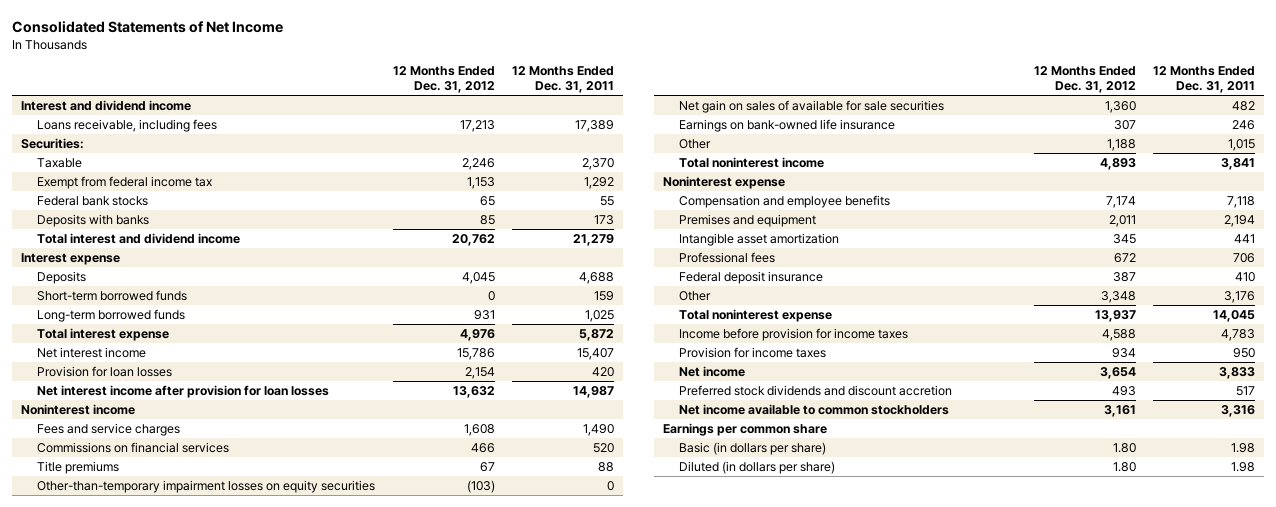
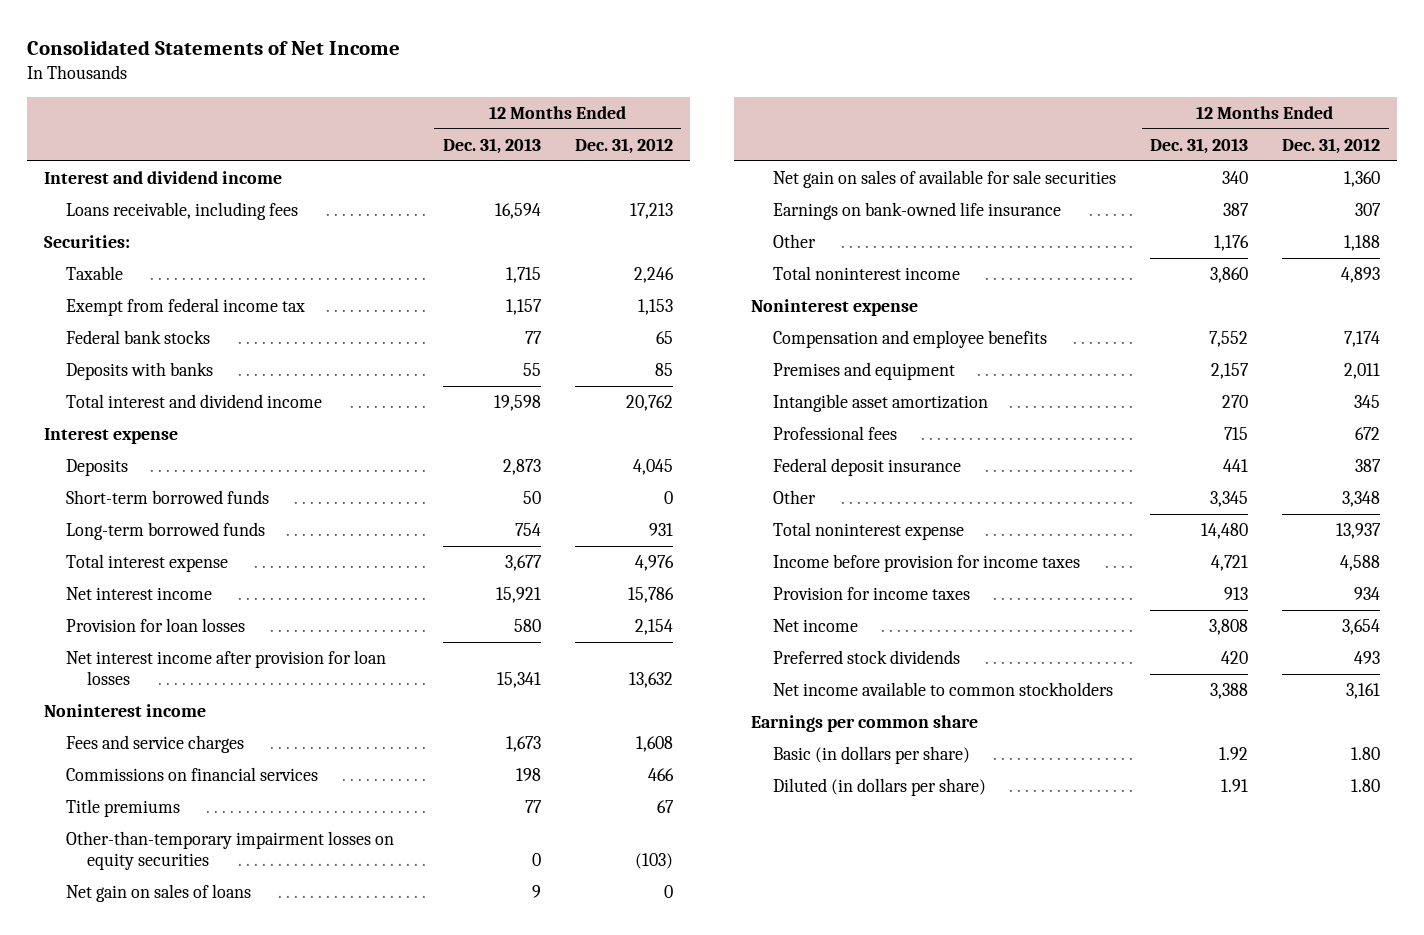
[511,66,614,93] 12 Months Ended Dec. 31, 2011 -> none
none -> [442,137,541,154] Dec. 31, 2013
none -> [65,884,251,903] Net gain on sales of loans
[678,385,952,397] Preferred stock dividends and discount accretion -> [773,650,961,665] Preferred stock dividends

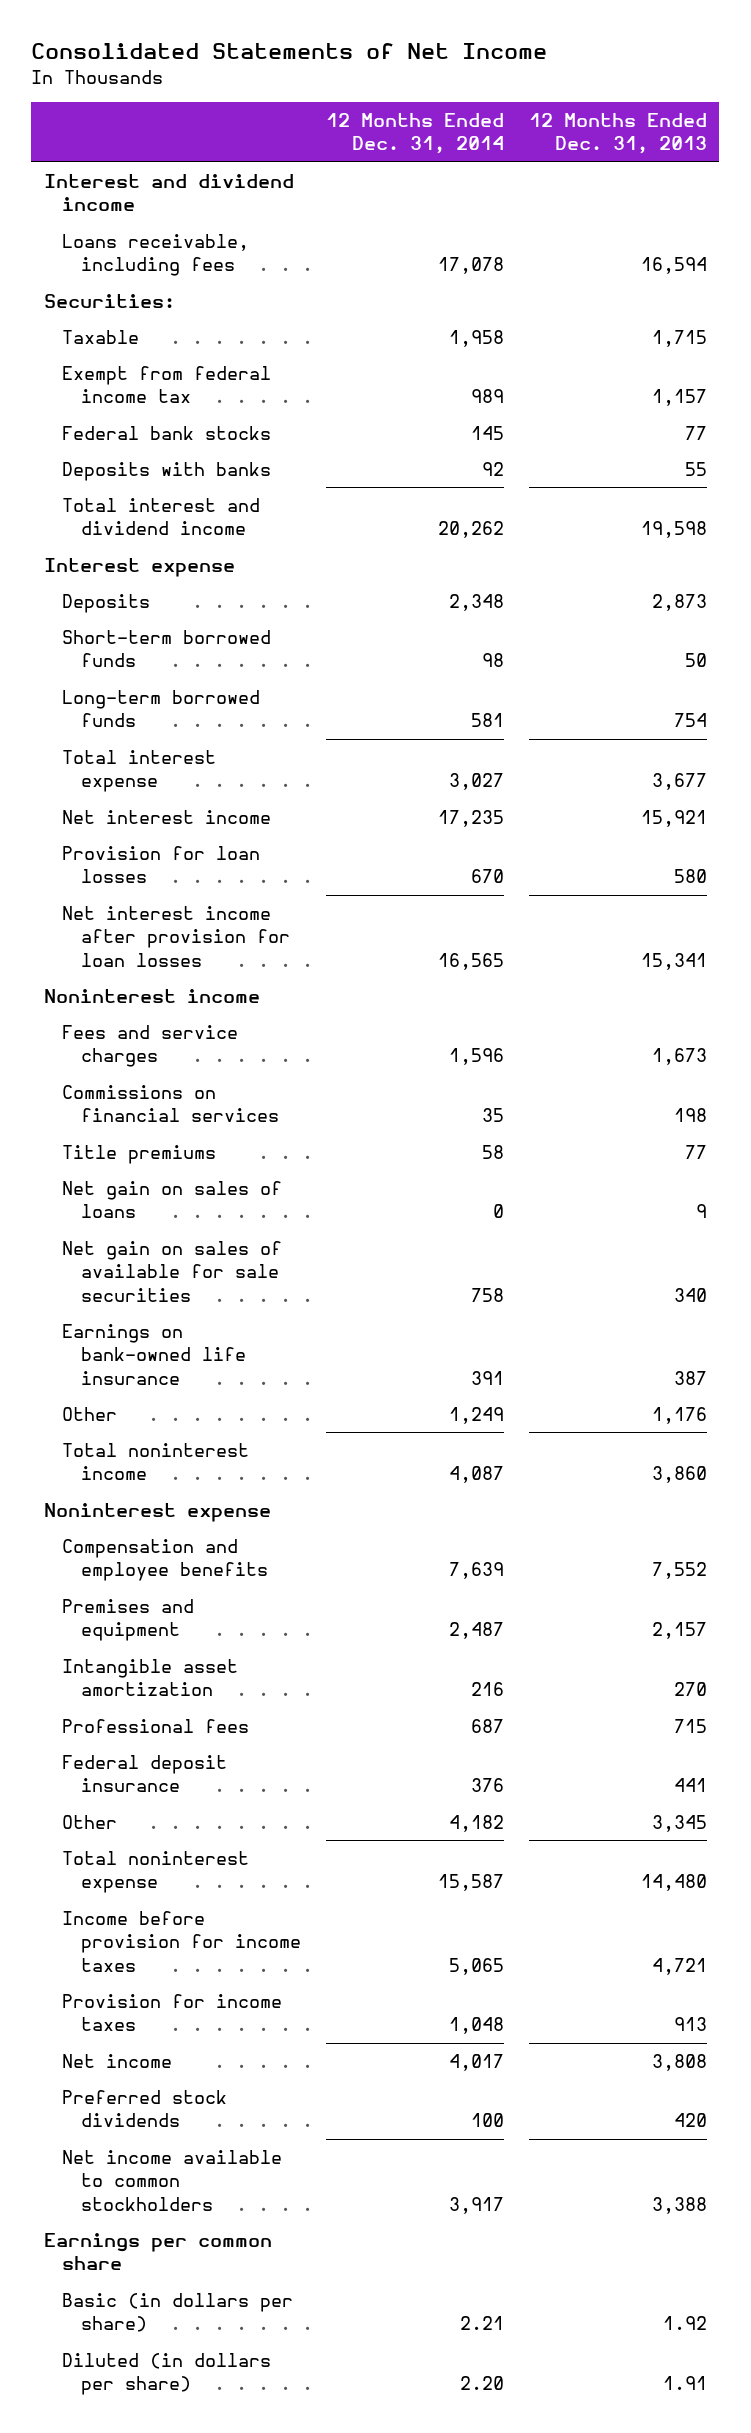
[574,137,673,154] Dec. 31, 2012 -> none
none -> [325,112,504,155] 12 Months Ended Dec. 31, 2014
[65,831,394,871] Other-than-temporary impairment losses on equity securities -> none

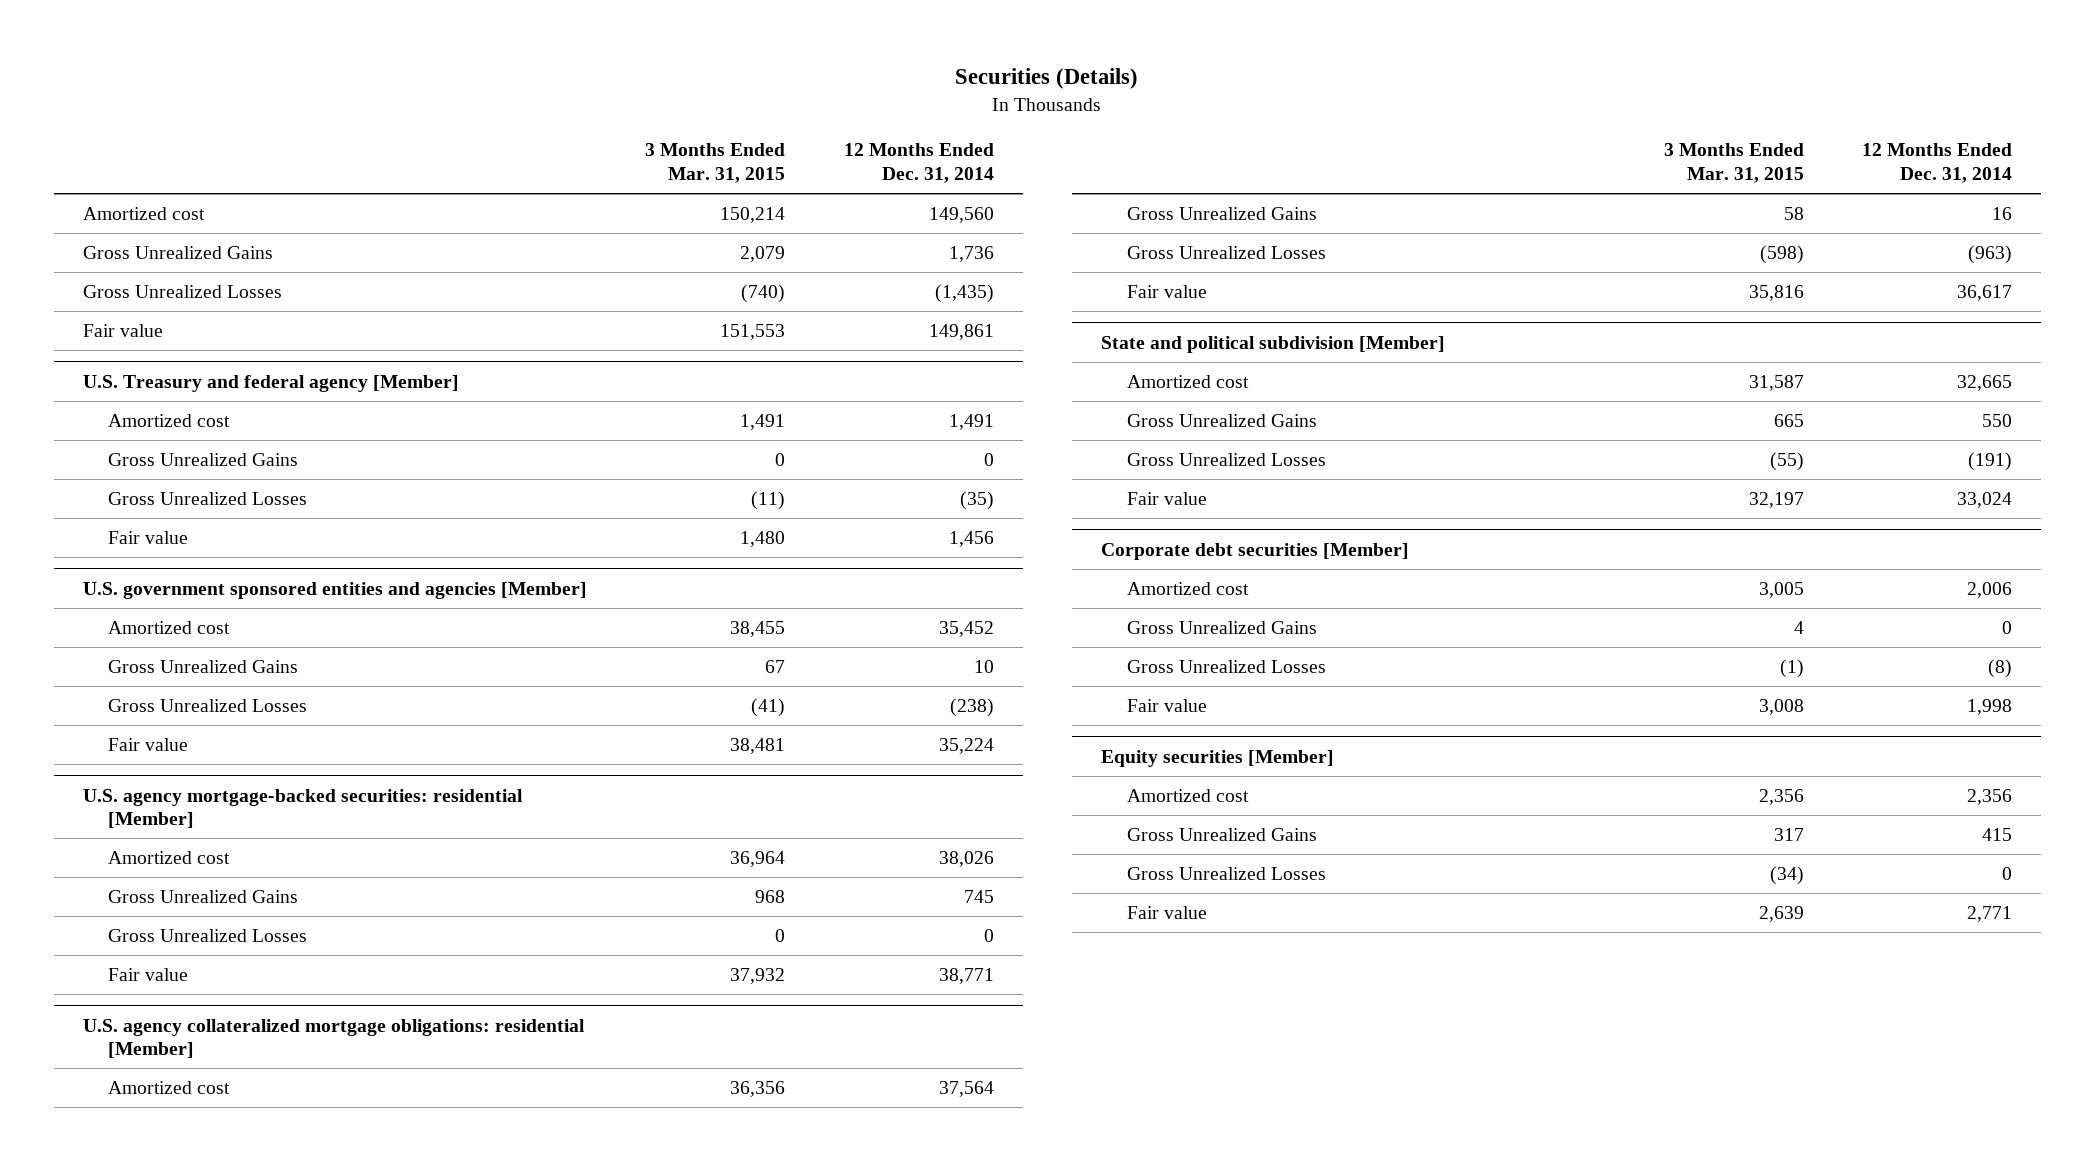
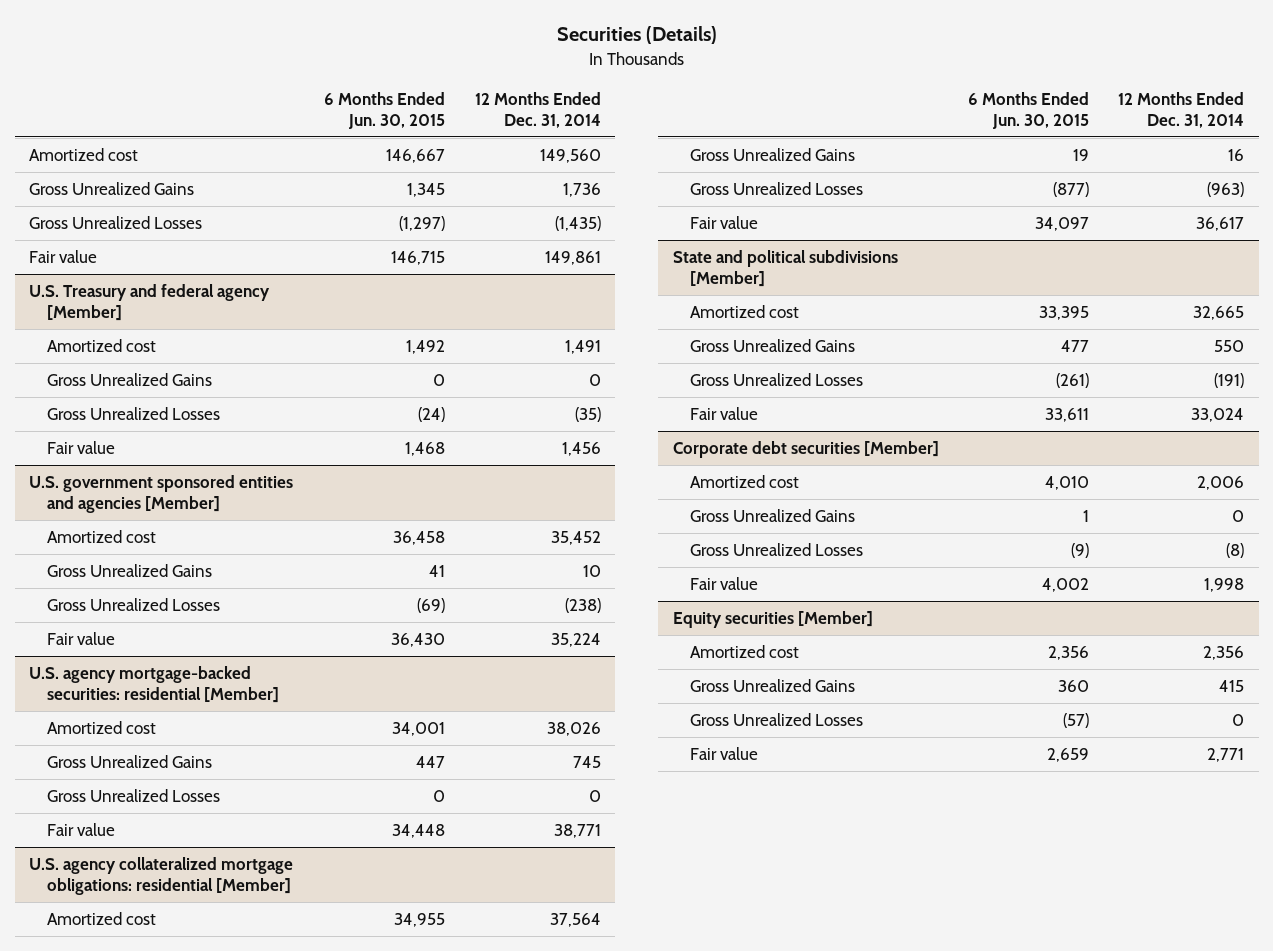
[645,143,786,184] 3 Months Ended Mar. 31, 2015 -> none
none -> [324,91,446,129] 6 Months Ended Jun. 30, 2015
[1101,335,1446,353] State and political subdivision [Member] -> [672,250,898,288] State and political subdivisions [Member]

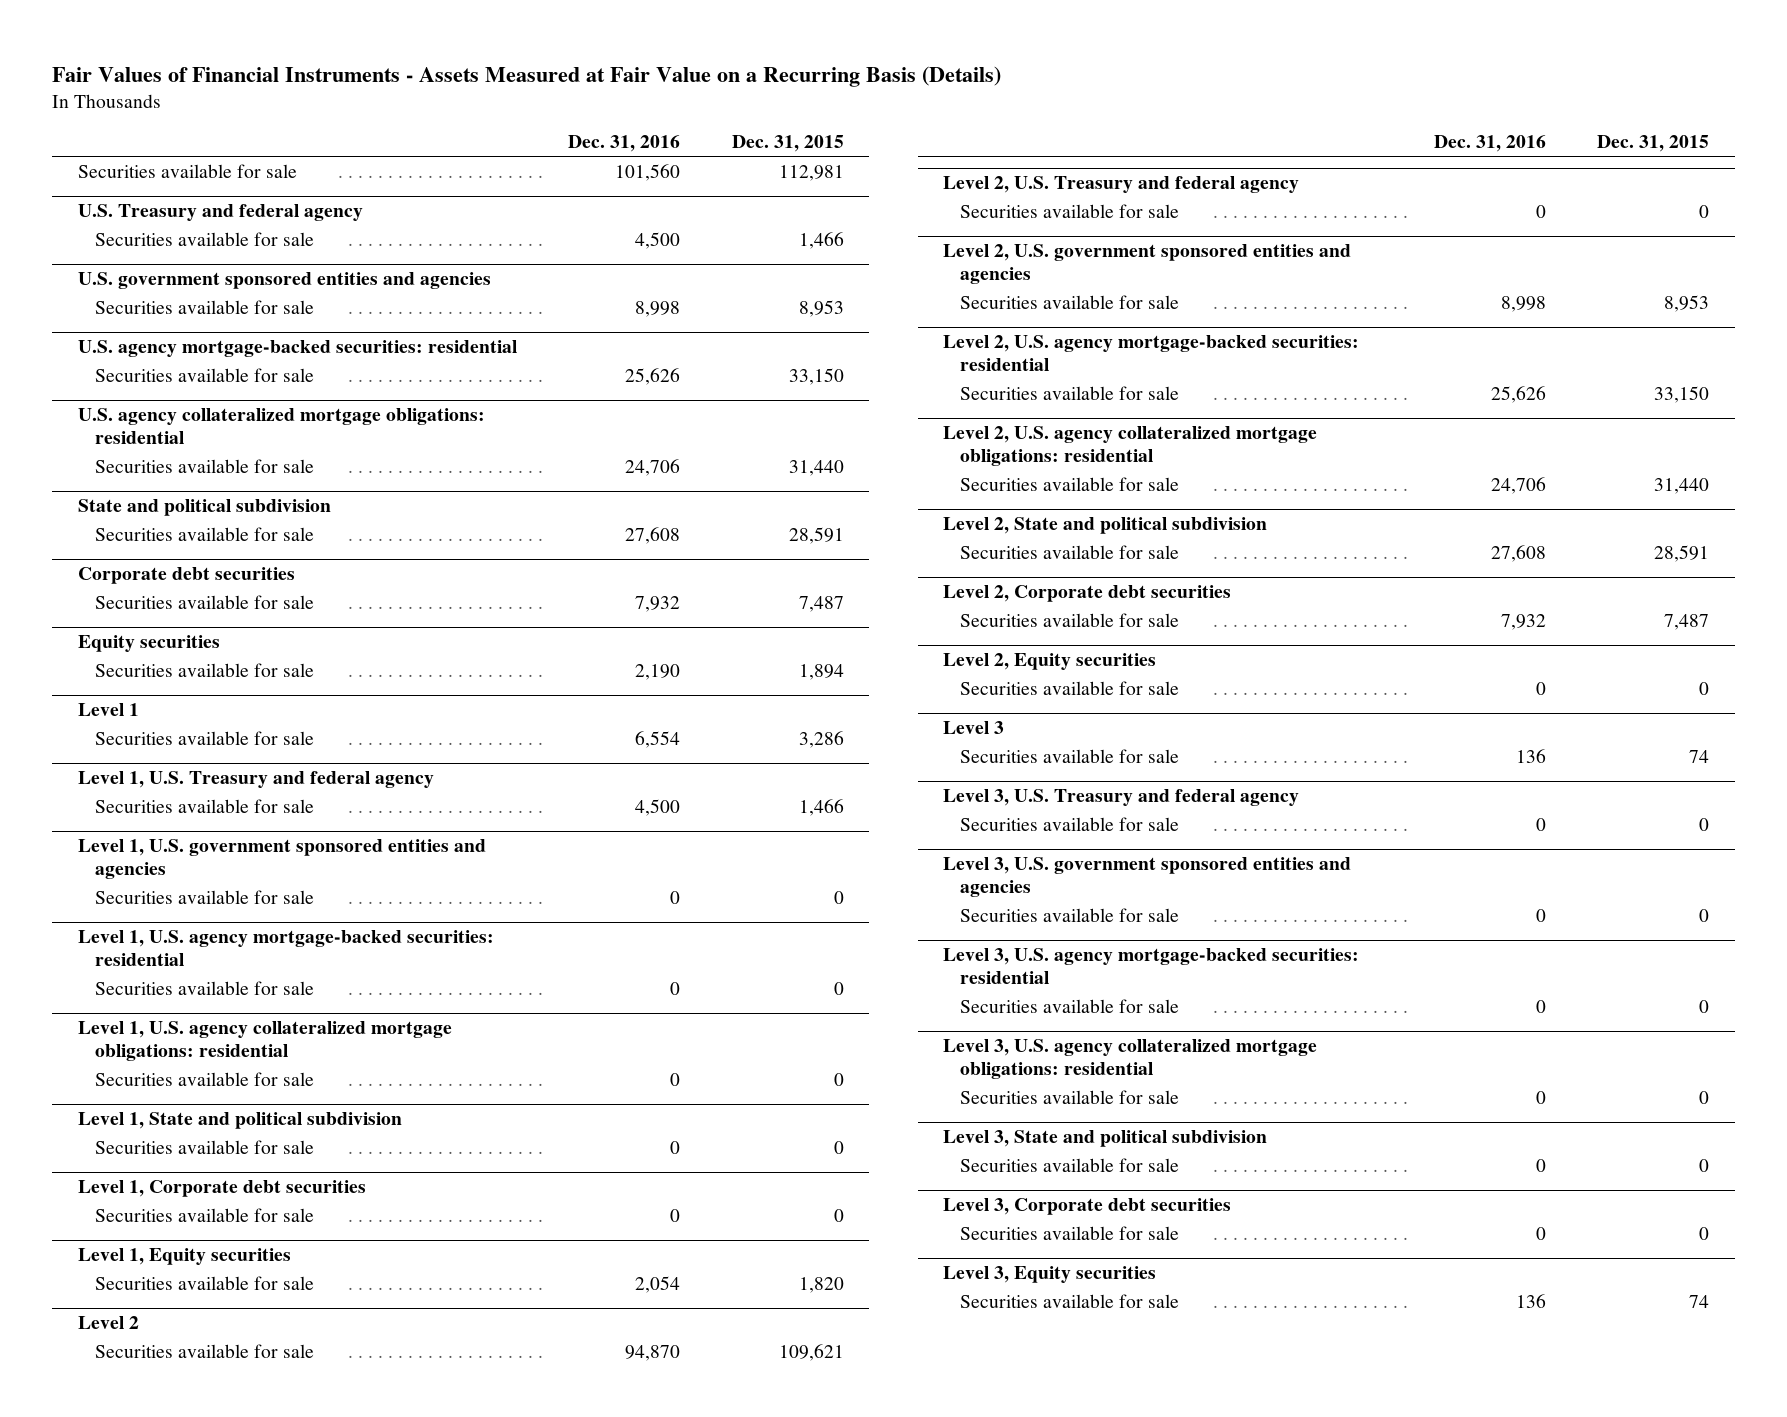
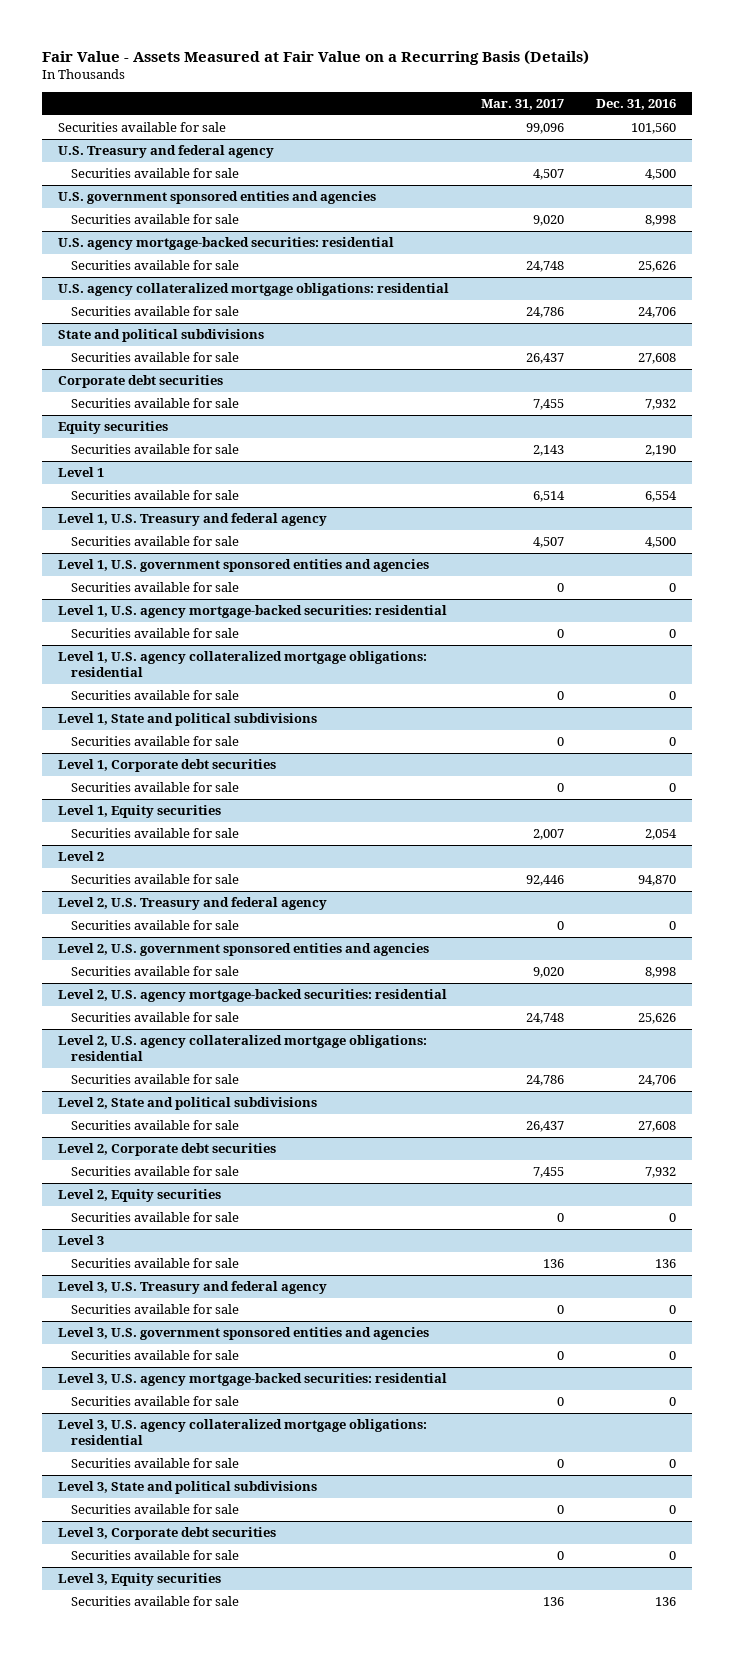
[52,66,1002,88] Fair Values of Financial Instruments - Assets Measured at Fair Value on a Recurring Basis (Details) -> [41,49,589,65] Fair Value - Assets Measured at Fair Value on a Recurring Basis (Details)
[731,135,844,153] Dec. 31, 2015 -> none
none -> [480,98,564,110] Mar. 31, 2017
[78,498,332,516] State and political subdivision -> [57,328,264,342] State and political subdivisions
[78,1111,403,1129] Level 1, State and political subdivision -> [57,712,317,726] Level 1, State and political subdivisions
[943,516,1268,534] Level 2, State and political subdivision -> [57,1096,317,1110] Level 2, State and political subdivisions
[943,1129,1268,1147] Level 3, State and political subdivision -> [57,1480,317,1494] Level 3, State and political subdivisions

